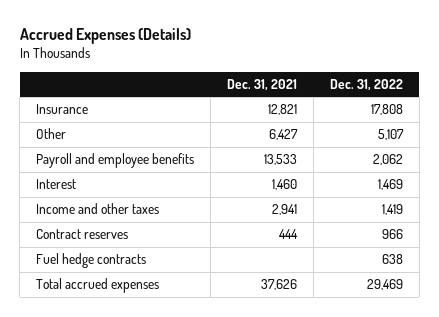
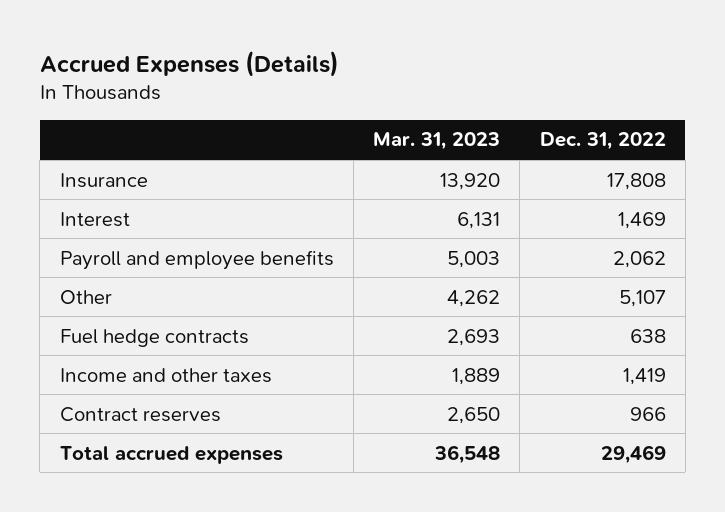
[227,78,298,91] Dec. 31, 2021 -> none
none -> [373,132,501,151] Mar. 31, 2023
[36,153,195,169] Payroll and employee benefits -> [59,249,334,270] Payroll and employee benefits
[36,128,67,140] Other -> [59,289,112,304] Other
[36,253,147,269] Fuel hedge contracts -> [59,328,249,347] Fuel hedge contracts

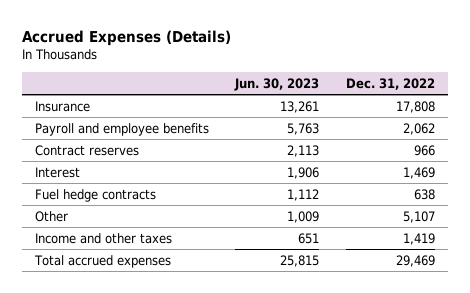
[373,132,501,151] Mar. 31, 2023 -> none
none -> [234,78,320,92] Jun. 30, 2023
[59,406,221,422] Contract reserves -> [34,144,139,156] Contract reserves
[59,211,130,227] Interest -> [34,166,80,178] Interest
[59,289,112,304] Other -> [34,210,68,222] Other

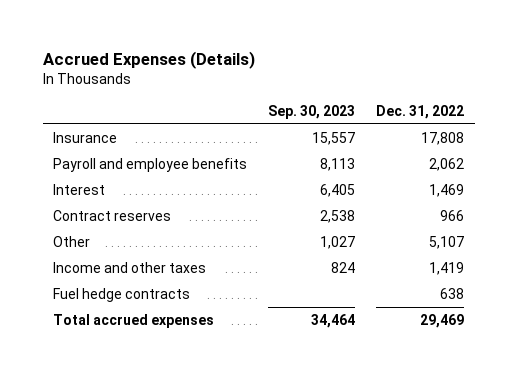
[234,78,320,92] Jun. 30, 2023 -> none
none -> [268,105,356,120] Sep. 30, 2023
[34,144,139,156] Contract reserves -> [53,209,172,221] Contract reserves
[34,188,156,202] Fuel hedge contracts -> [53,287,191,302] Fuel hedge contracts

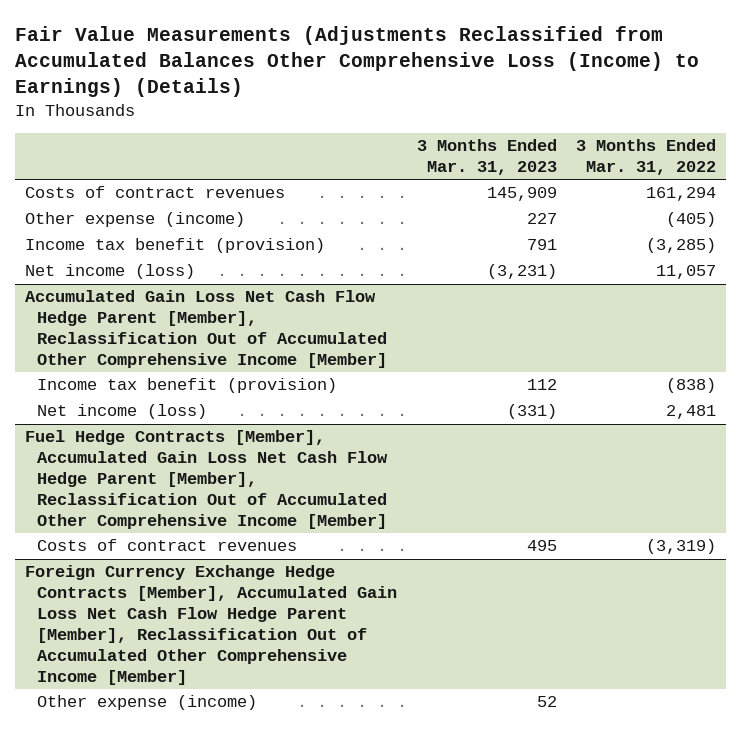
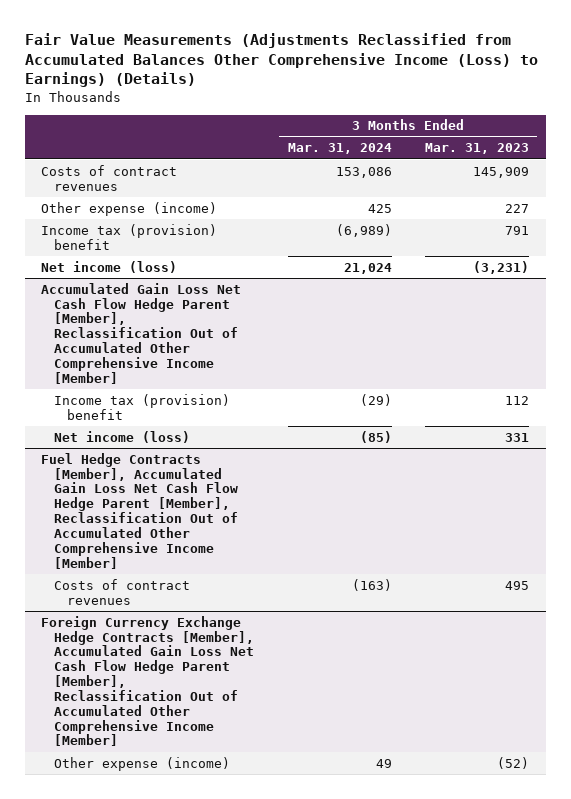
[14,26,699,98] Fair Value Measurements (Adjustments Reclassified from Accumulated Balances Other Comprehensive Loss (Income) to Earnings) (Details) -> [24,32,538,88] Fair Value Measurements (Adjustments Reclassified from Accumulated Balances Other Comprehensive Income (Loss) to Earnings) (Details)
[575,139,716,176] 3 Months Ended Mar. 31, 2022 -> none
none -> [287,143,392,155] Mar. 31, 2024
[24,238,325,254] Income tax benefit (provision) -> [41,223,218,250] Income tax (provision) benefit
[37,378,338,394] Income tax benefit (provision) -> [54,393,231,420] Income tax (provision) benefit
[506,404,557,420] (331) -> [505,432,530,442] 331
[536,696,557,708] 52 -> [497,756,530,769] (52)

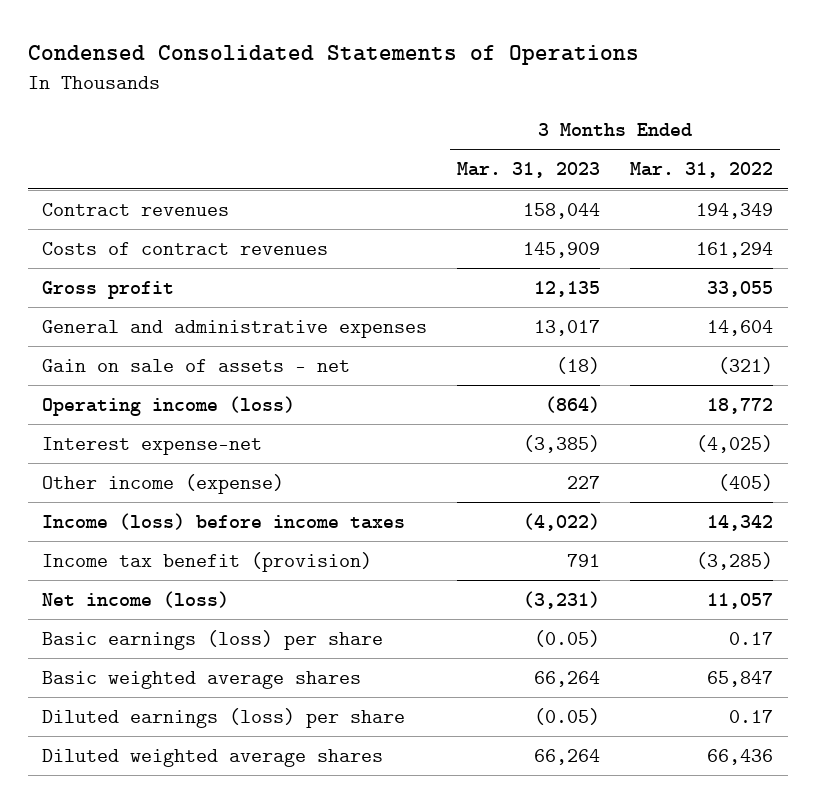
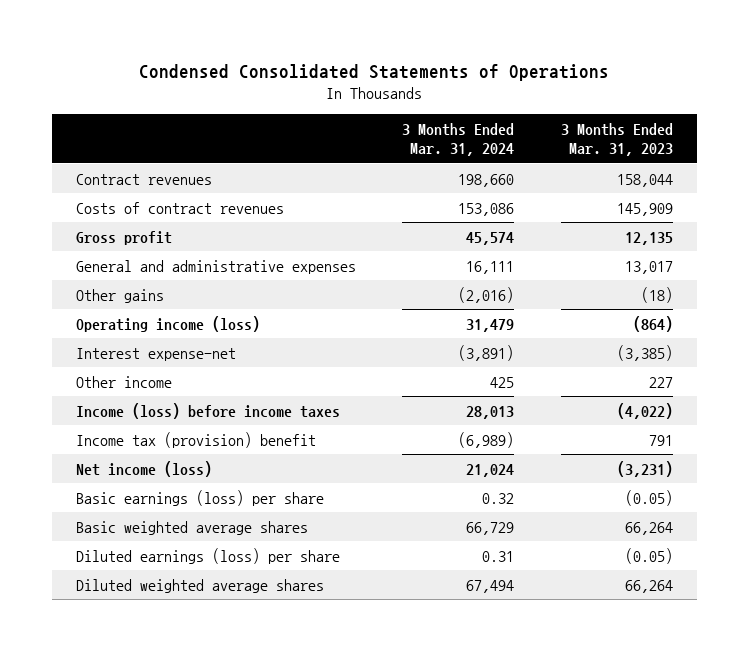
[629,162,773,179] Mar. 31, 2022 -> none
none -> [402,122,515,157] 3 Months Ended Mar. 31, 2024
[42,359,351,373] Gain on sale of assets - net -> none
none -> [75,288,164,303] Other gains
[42,474,285,495] Other income (expense) -> [75,375,172,388] Other income
[42,552,373,573] Income tax benefit (provision) -> [75,431,316,448] Income tax (provision) benefit

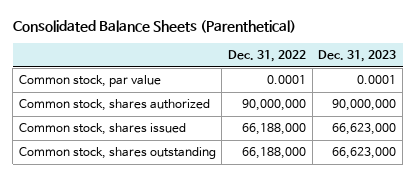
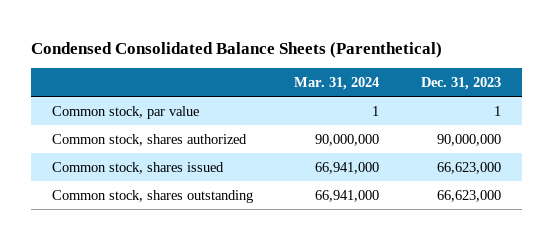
[12,20,296,34] Consolidated Balance Sheets (Parenthetical) -> [30,41,442,58] Condensed Consolidated Balance Sheets (Parenthetical)
[228,50,307,63] Dec. 31, 2022 -> none
none -> [294,76,380,90] Mar. 31, 2024
[357,75,397,85] 0.0001 -> [493,105,501,116] 1

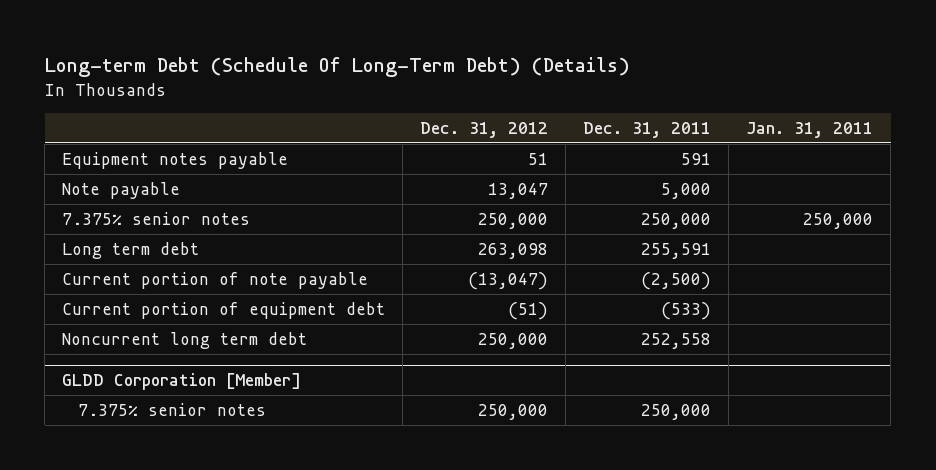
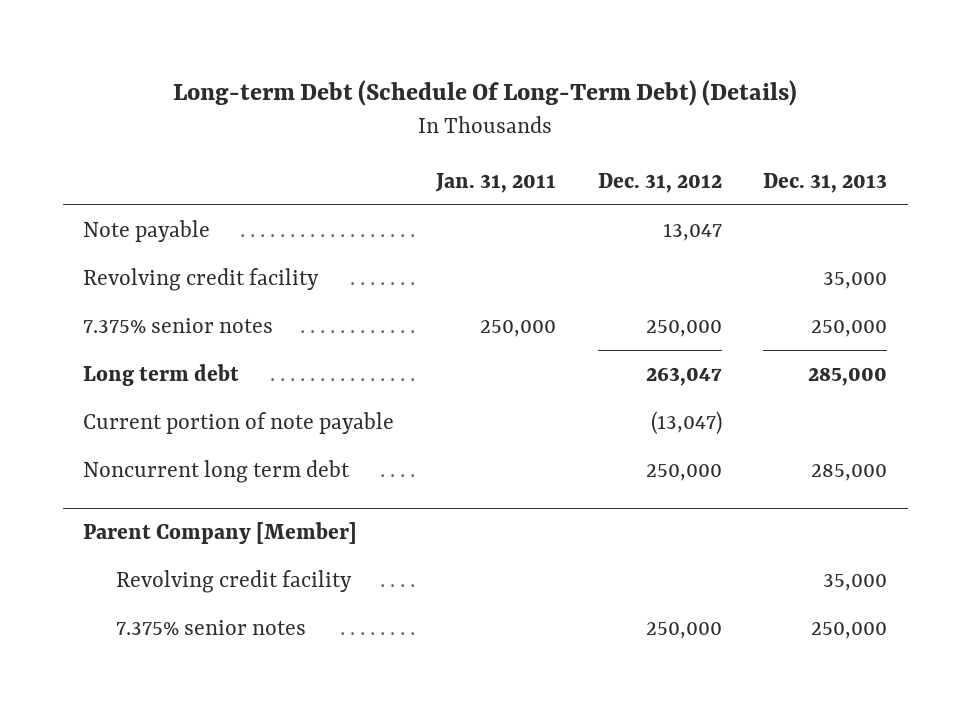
[583,121,712,138] Dec. 31, 2011 -> none
none -> [763,172,888,193] Dec. 31, 2013
[62,151,289,169] Equipment notes payable -> none
none -> [83,267,320,291] Revolving credit facility
[478,242,549,259] 263,098 -> [645,366,722,386] 263,047
[62,301,386,319] Current portion of equipment debt -> none
[62,372,302,390] GLDD Corporation [Member] -> none
none -> [83,521,358,544] Parent Company [Member]
none -> [115,569,352,593] Revolving credit facility

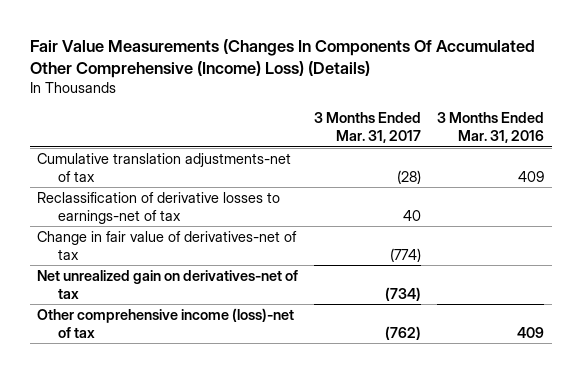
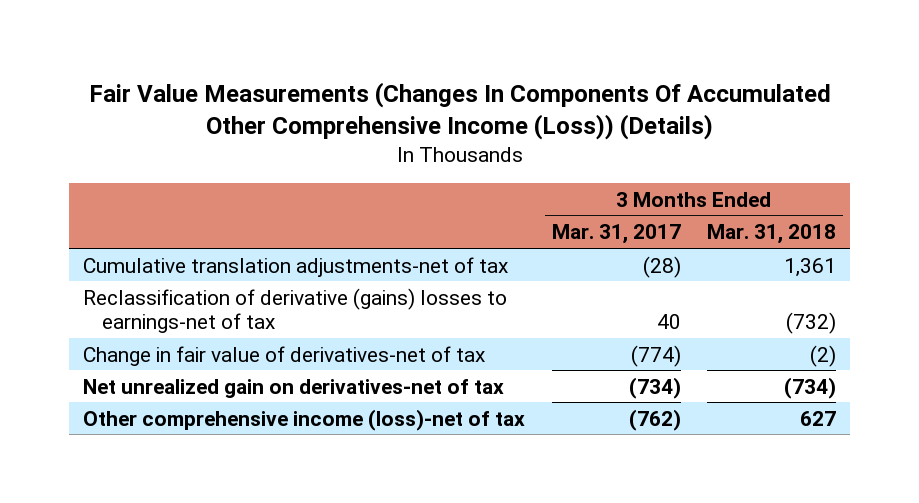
[29,38,535,78] Fair Value Measurements (Changes In Components Of Accumulated Other Comprehensive (Income) Loss) (Details) -> [88,81,831,141] Fair Value Measurements (Changes In Components Of Accumulated Other Comprehensive Income (Loss)) (Details)
[437,112,545,144] 3 Months Ended Mar. 31, 2016 -> none
none -> [707,224,837,245] Mar. 31, 2018
[37,192,281,224] Reclassification of derivative losses to earnings-net of tax -> [82,287,507,334] Reclassification of derivative (gains) losses to earnings-net of tax

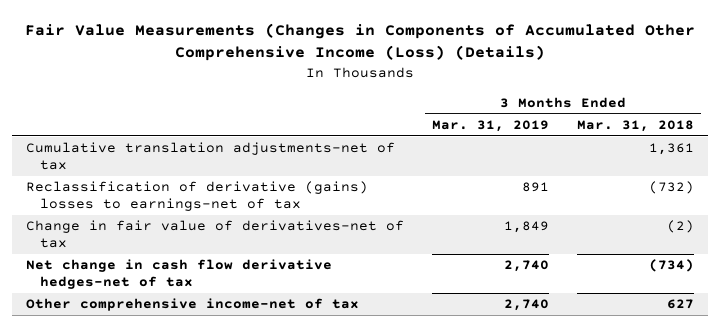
[88,81,831,141] Fair Value Measurements (Changes In Components Of Accumulated Other Comprehensive Income (Loss)) (Details) -> [25,22,696,62] Fair Value Measurements (Changes in Components of Accumulated Other Comprehensive Income (Loss) (Details)
[551,224,681,245] Mar. 31, 2017 -> none
none -> [432,119,550,132] Mar. 31, 2019
[82,378,504,398] Net unrealized gain on derivatives-net of tax -> [26,259,333,290] Net change in cash flow derivative hedges-net of tax
[82,408,525,431] Other comprehensive income (loss)-net of tax -> [26,298,360,312] Other comprehensive income-net of tax

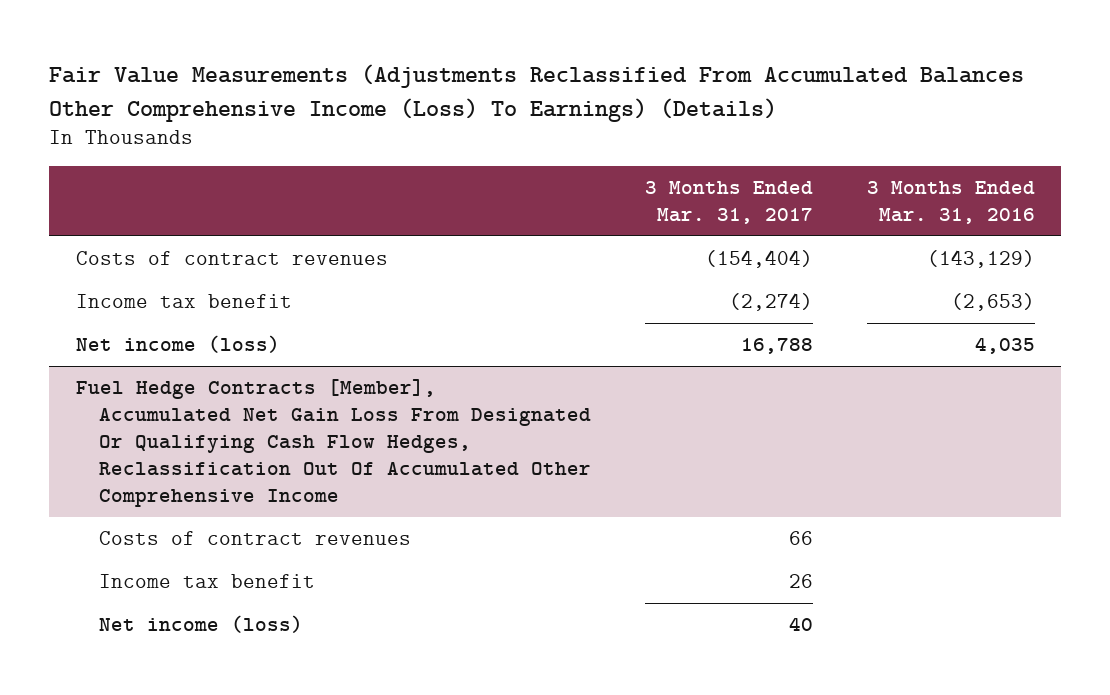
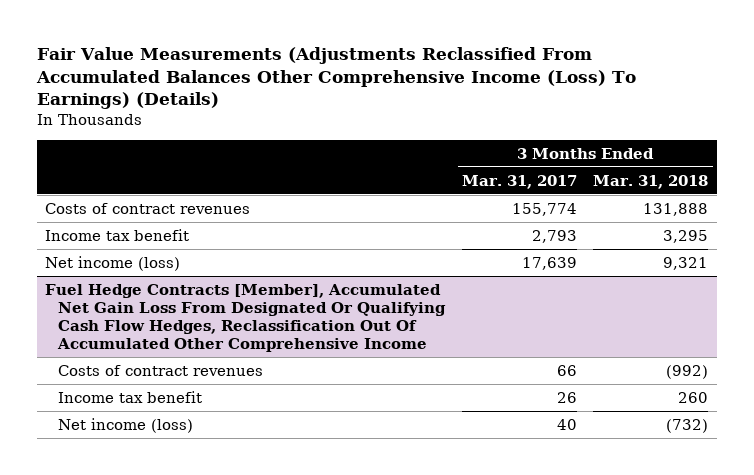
[866,180,1035,224] 3 Months Ended Mar. 31, 2016 -> none
none -> [593,174,709,189] Mar. 31, 2018
[704,250,813,269] (154,404) -> [511,202,577,216] 155,774
[728,293,813,312] (2,274) -> [531,229,577,243] 2,793
[740,338,813,355] 16,788 -> [521,256,577,270] 17,639

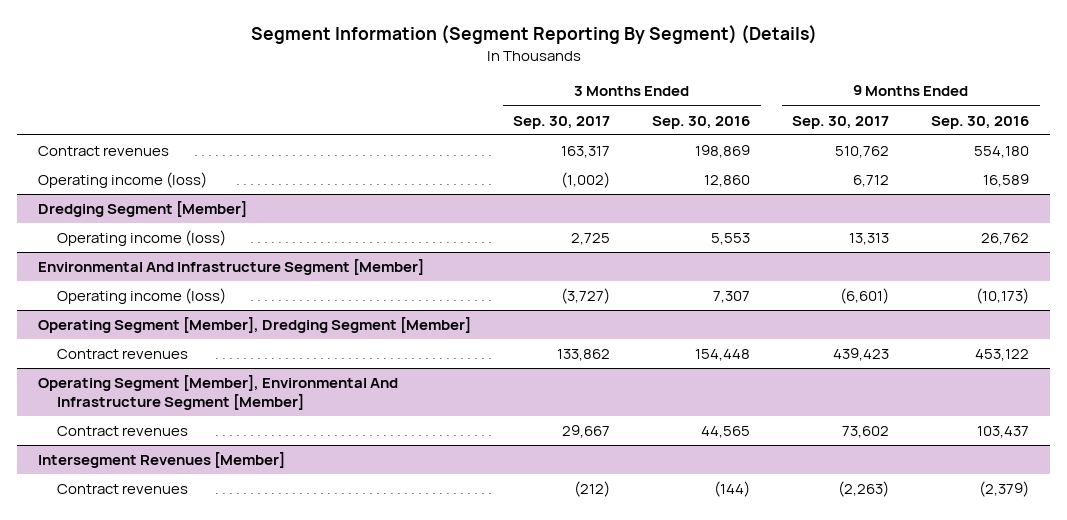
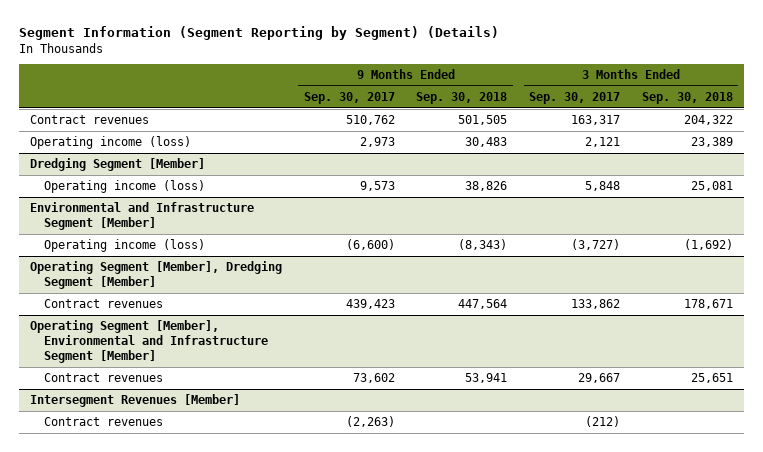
[250,25,817,45] Segment Information (Segment Reporting By Segment) (Details) -> [19,26,500,41] Segment Information (Segment Reporting by Segment) (Details)
[652,115,751,129] Sep. 30, 2016 -> none
[931,115,1030,129] Sep. 30, 2016 -> none
none -> [416,91,508,104] Sep. 30, 2018
none -> [641,91,733,104] Sep. 30, 2018
[561,172,611,189] (1,002) -> [585,137,621,148] 2,121
[853,175,890,188] 6,712 -> [359,137,395,148] 2,973
[571,233,611,246] 2,725 -> [585,181,621,192] 5,848
[849,233,890,246] 13,313 -> [359,181,395,192] 9,573
[37,259,424,276] Environmental And Infrastructure Segment [Member] -> [30,202,255,230] Environmental and Infrastructure Segment [Member]
[840,288,890,305] (6,601) -> [345,239,395,251] (6,600)
[37,375,398,411] Operating Segment [Member], Environmental And Infrastructure Segment [Member] -> [30,320,269,363] Operating Segment [Member], Environmental and Infrastructure Segment [Member]

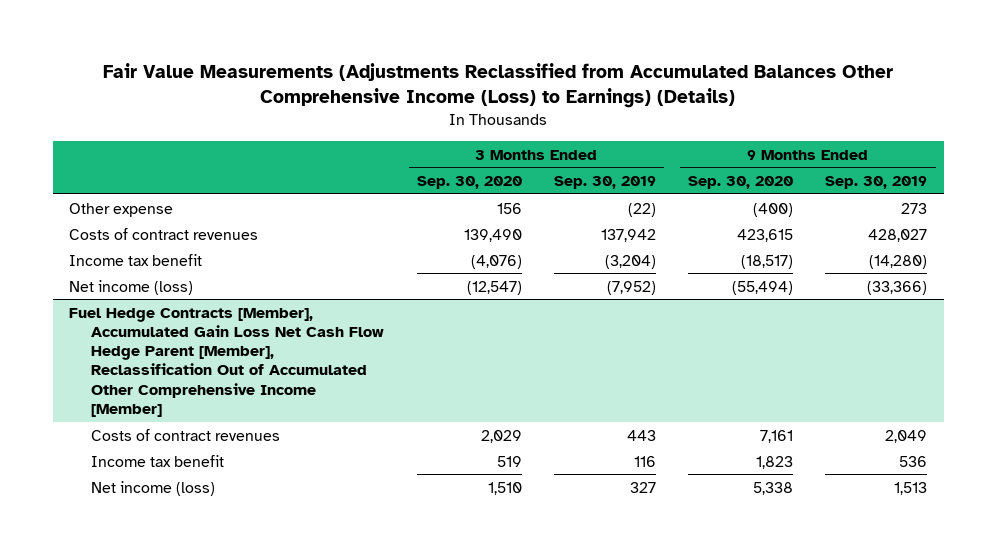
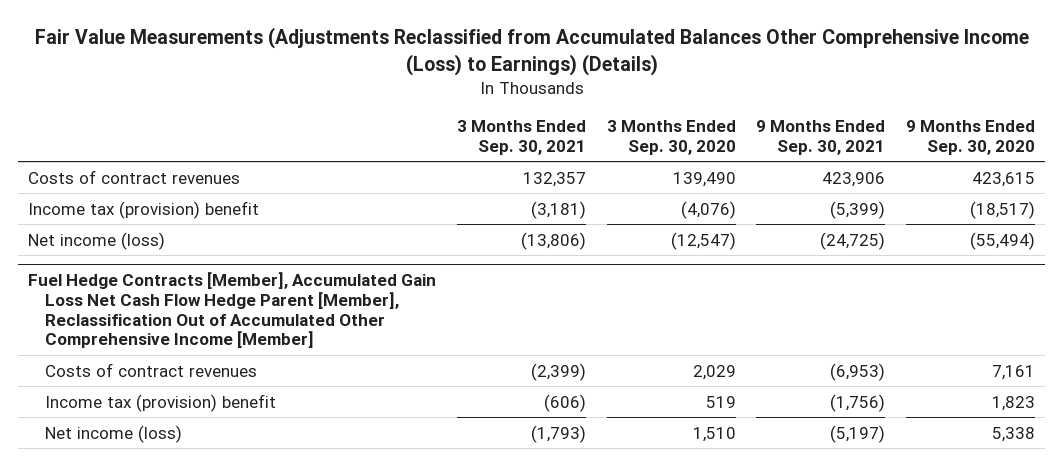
[553,175,656,189] Sep. 30, 2019 -> none
[825,175,928,189] Sep. 30, 2019 -> none
none -> [456,120,586,155] 3 Months Ended Sep. 30, 2021
none -> [756,120,886,155] 9 Months Ended Sep. 30, 2021
[69,202,174,217] Other expense -> none
[69,253,203,266] Income tax benefit -> [28,200,260,219] Income tax (provision) benefit
[91,454,225,467] Income tax benefit -> [45,393,277,412] Income tax (provision) benefit

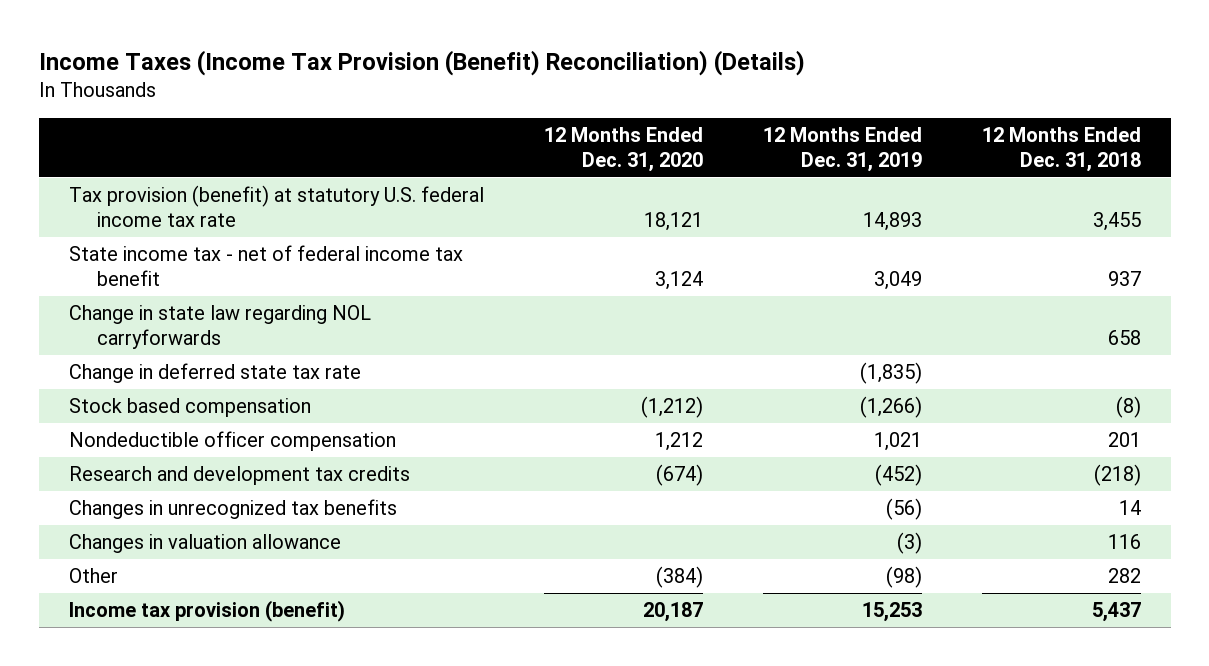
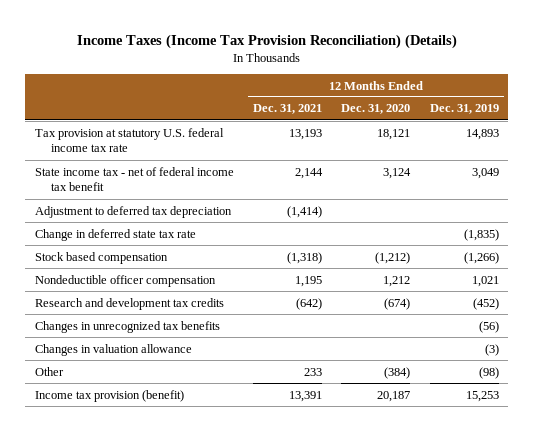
[38,49,805,76] Income Taxes (Income Tax Provision (Benefit) Reconciliation) (Details) -> [76,33,457,49] Income Taxes (Income Tax Provision Reconciliation) (Details)
[981,126,1141,172] 12 Months Ended Dec. 31, 2018 -> none
none -> [253,104,323,115] Dec. 31, 2021
[68,185,484,228] Tax provision (benefit) at statutory U.S. federal income tax rate -> [34,127,224,153] Tax provision at statutory U.S. federal income tax rate
[68,305,371,350] Change in state law regarding NOL carryforwards -> none
none -> [34,205,232,218] Adjustment to deferred tax depreciation

